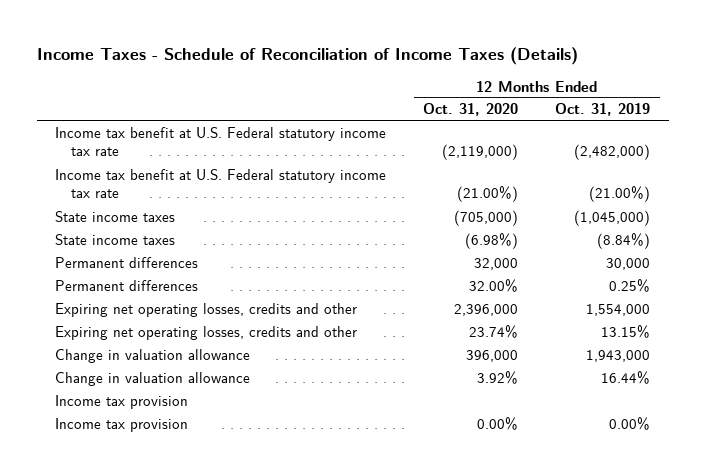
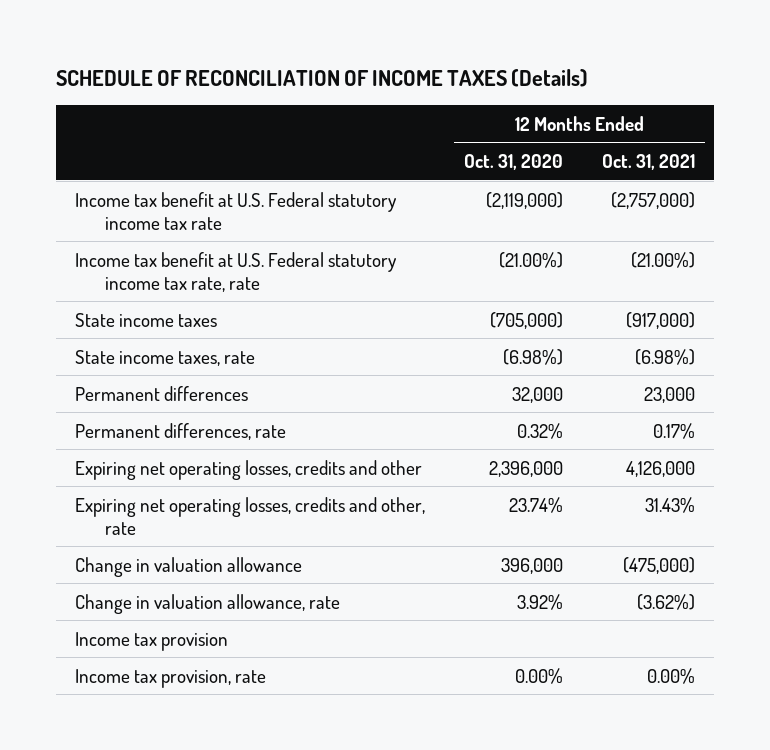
[36,47,578,66] Income Taxes - Schedule of Reconciliation of Income Taxes (Details) -> [55,68,588,87] SCHEDULE OF RECONCILIATION OF INCOME TAXES (Details)
[555,103,651,117] Oct. 31, 2019 -> none
none -> [601,153,695,170] Oct. 31, 2021
[55,168,387,199] Income tax benefit at U.S. Federal statutory income tax rate -> [75,251,398,292] Income tax benefit at U.S. Federal statutory income tax rate, rate
[55,233,176,245] State income taxes -> [75,349,256,366] State income taxes, rate
[55,279,199,291] Permanent differences -> [75,422,287,440] Permanent differences, rate
[469,278,519,292] 32.00% -> [517,422,564,439] 0.32%
[55,325,358,340] Expiring net operating losses, credits and other -> [75,496,426,535] Expiring net operating losses, credits and other, rate
[55,371,251,386] Change in valuation allowance -> [75,593,341,614] Change in valuation allowance, rate
[55,417,189,432] Income tax provision -> [75,668,267,688] Income tax provision, rate

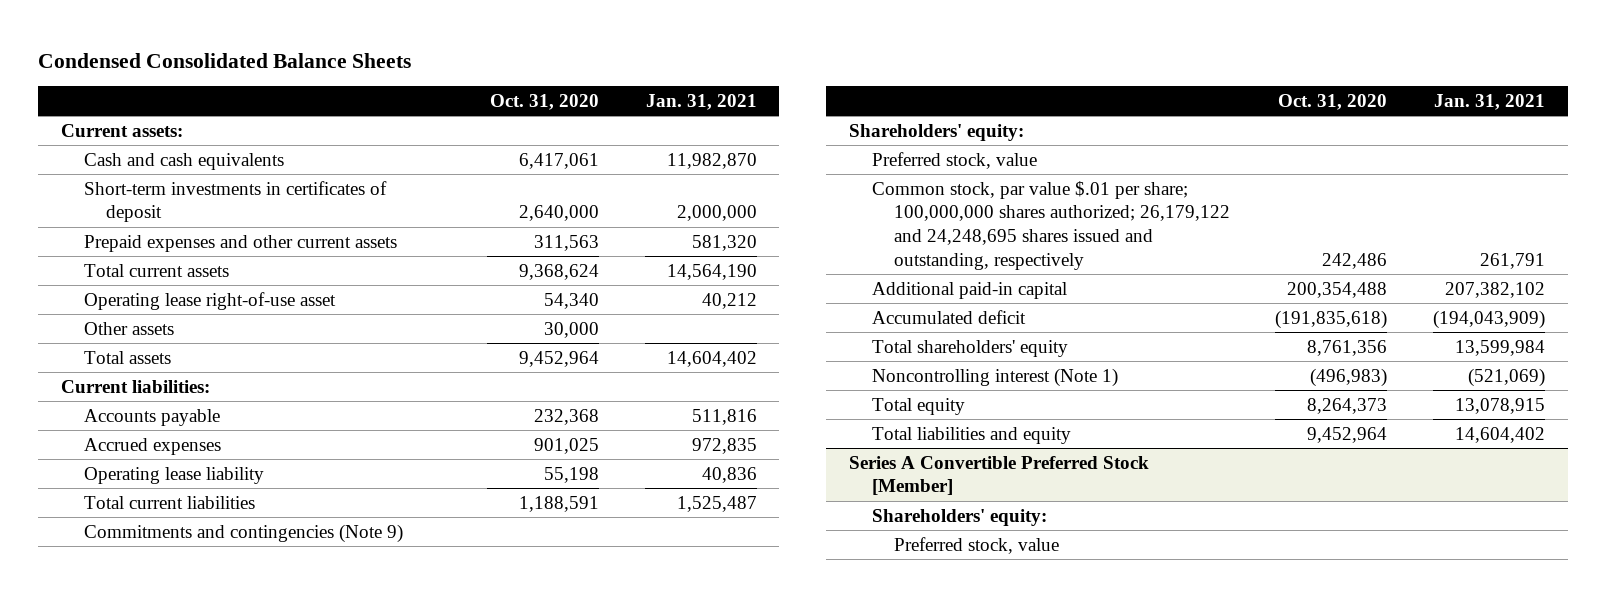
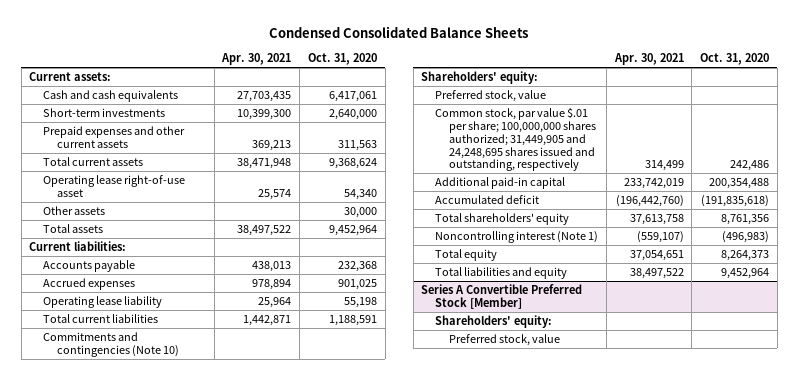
[645,93,757,110] Jan. 31, 2021 -> none
none -> [221,53,292,66] Apr. 30, 2021
[83,180,387,223] Short-term investments in certificates of deposit -> [42,107,165,117] Short-term investments
[83,523,403,543] Commitments and contingencies (Note 9) -> [42,331,179,357] Commitments and contingencies (Note 10)
[871,180,1231,270] Common stock, par value $.01 per share; 100,000,000 shares authorized; 26,179,122 and 24,248,695 shares issued and outstanding, respectively -> [435,106,596,172] Common stock, par value $.01 per share; 100,000,000 shares authorized; 31,449,905 and 24,248,695 shares issued and outstanding, respectively

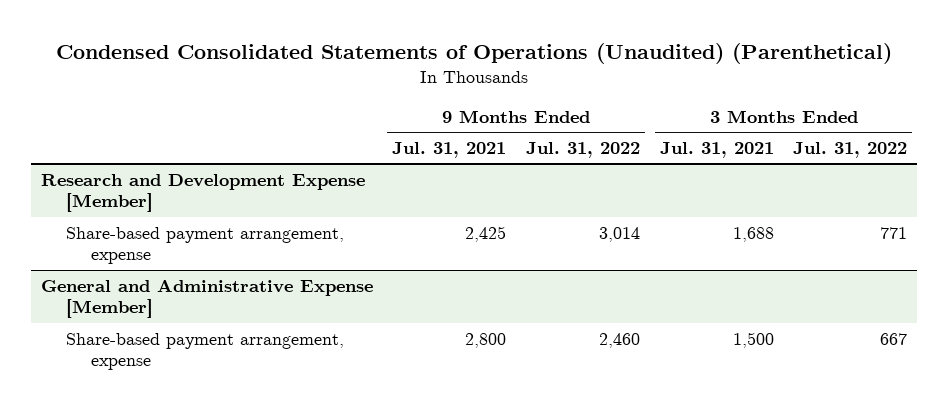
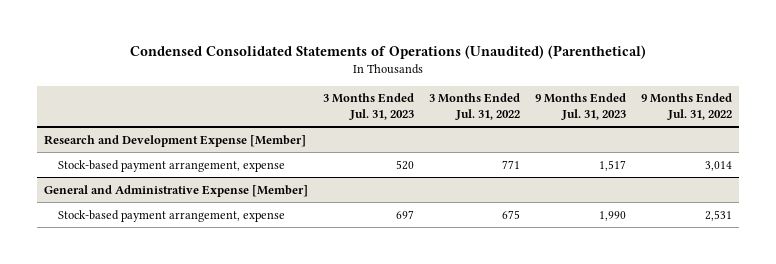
[392,142,507,159] Jul. 31, 2021 -> none
[659,142,774,159] Jul. 31, 2021 -> none
none -> [323,93,415,120] 3 Months Ended Jul. 31, 2023
none -> [535,93,627,120] 9 Months Ended Jul. 31, 2023
[66,226,345,265] Share-based payment arrangement, expense -> [57,159,285,172] Stock-based payment arrangement, expense
[66,332,345,371] Share-based payment arrangement, expense -> [57,209,285,222] Stock-based payment arrangement, expense
[599,332,641,348] 2,460 -> [704,209,732,221] 2,531
[880,332,908,345] 667 -> [502,209,521,219] 675

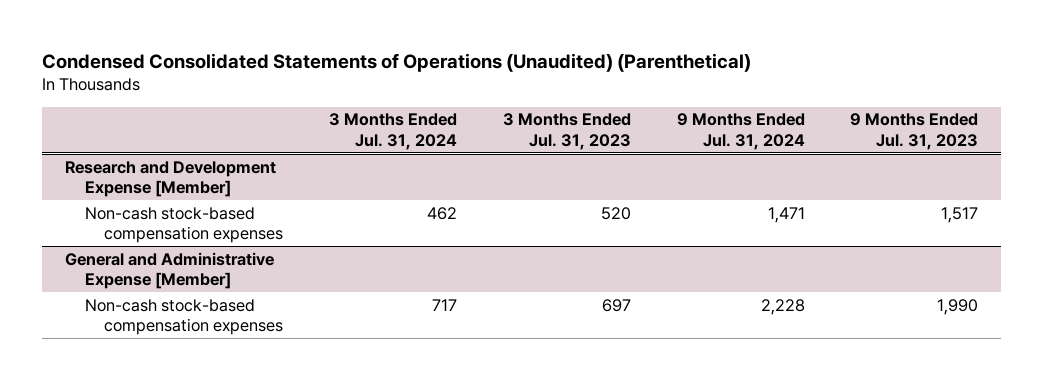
[429,93,521,120] 3 Months Ended Jul. 31, 2022 -> none
[640,93,732,120] 9 Months Ended Jul. 31, 2022 -> none
none -> [329,113,458,151] 3 Months Ended Jul. 31, 2024
none -> [676,113,805,151] 9 Months Ended Jul. 31, 2024
[57,159,285,172] Stock-based payment arrangement, expense -> [84,206,284,244] Non-cash stock-based compensation expenses
[57,209,285,222] Stock-based payment arrangement, expense -> [84,298,284,336] Non-cash stock-based compensation expenses

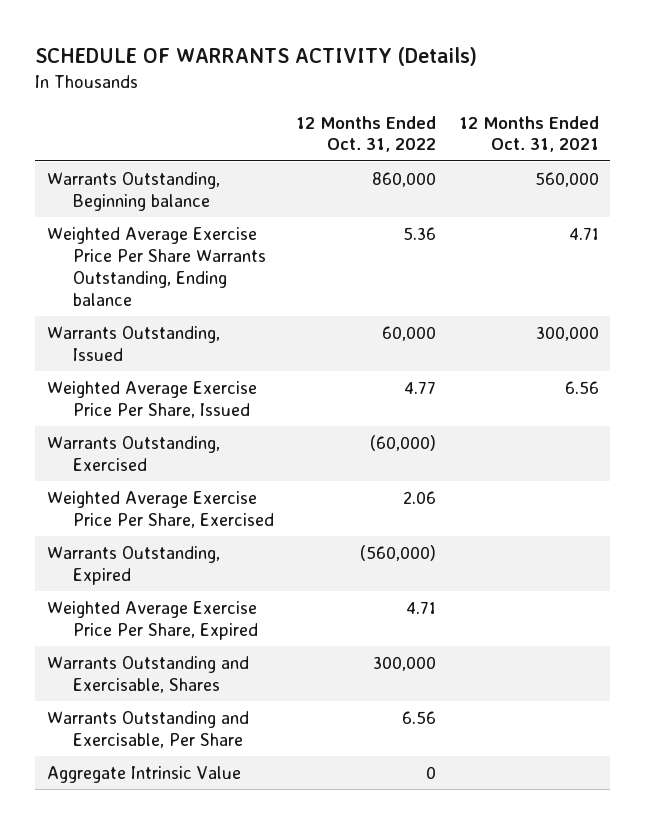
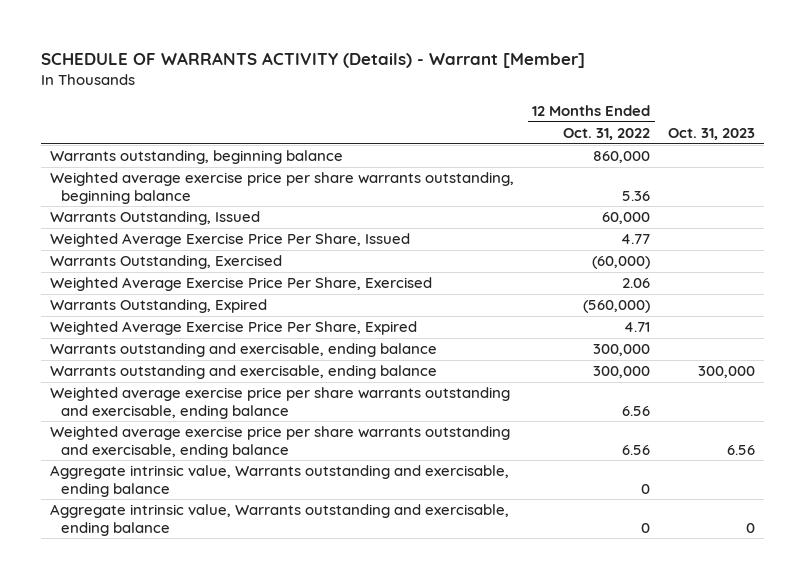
[35,47,478,67] SCHEDULE OF WARRANTS ACTIVITY (Details) -> [41,51,586,68] SCHEDULE OF WARRANTS ACTIVITY (Details) - Warrant [Member]
[459,115,600,153] 12 Months Ended Oct. 31, 2021 -> none
none -> [667,127,755,140] Oct. 31, 2023
[46,171,220,211] Warrants Outstanding, Beginning balance -> [50,150,344,165] Warrants outstanding, beginning balance
[46,226,266,306] Weighted Average Exercise Price Per Share Warrants Outstanding, Ending balance -> [50,172,515,204] Weighted average exercise price per share warrants outstanding, beginning balance
[46,655,249,693] Warrants Outstanding and Exercisable, Shares -> [50,343,438,358] Warrants outstanding and exercisable, ending balance
none -> [50,365,438,380] Warrants outstanding and exercisable, ending balance
[46,710,249,748] Warrants Outstanding and Exercisable, Per Share -> [50,387,511,419] Weighted average exercise price per share warrants outstanding and exercisable, ending balance
none -> [50,426,511,458] Weighted average exercise price per share warrants outstanding and exercisable, ending balance
[46,765,241,783] Aggregate Intrinsic Value -> [50,465,510,497] Aggregate intrinsic value, Warrants outstanding and exercisable, ending balance
none -> [50,504,510,536] Aggregate intrinsic value, Warrants outstanding and exercisable, ending balance

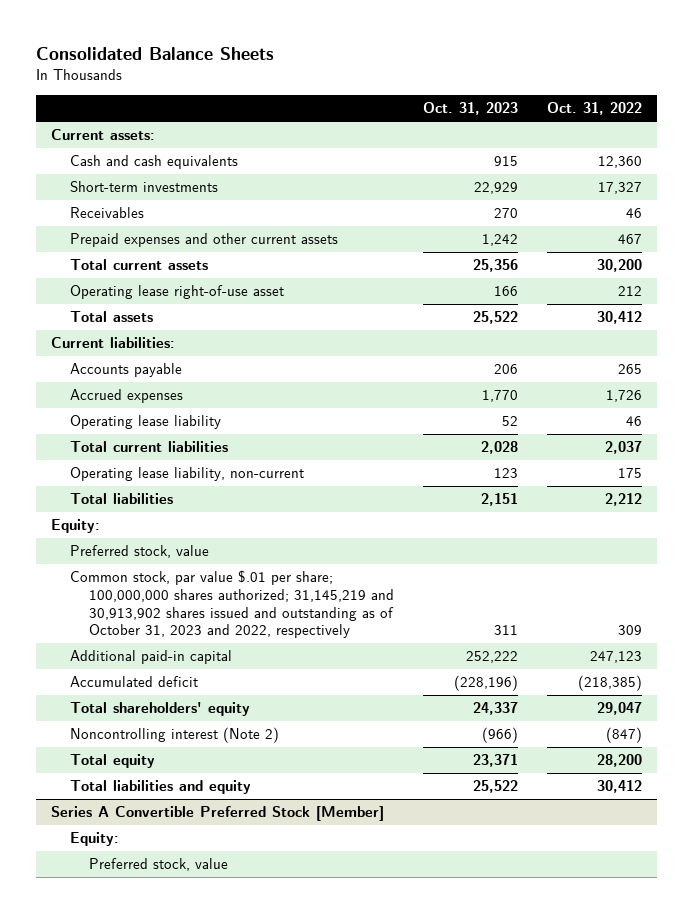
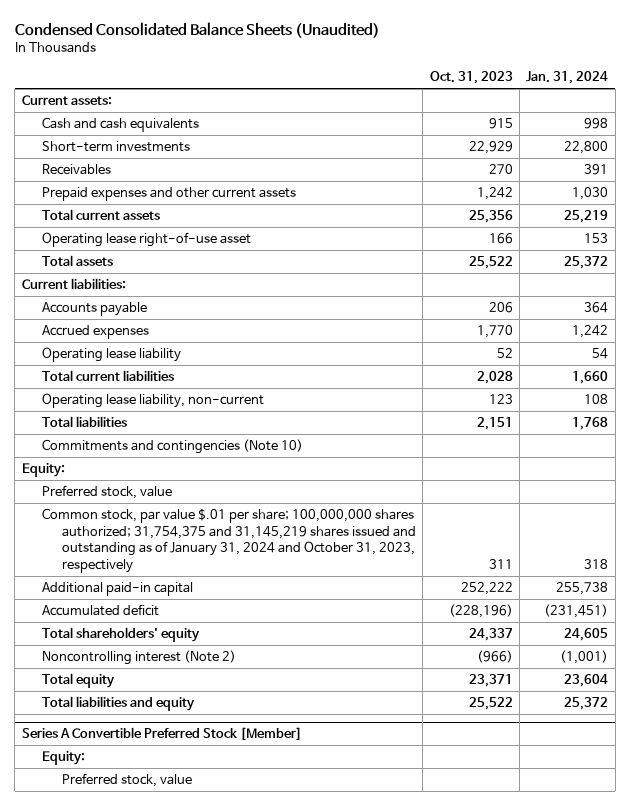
[36,46,275,60] Consolidated Balance Sheets -> [14,21,380,38] Condensed Consolidated Balance Sheets (Unaudited)
[547,102,643,116] Oct. 31, 2022 -> none
none -> [526,71,609,85] Jan. 31, 2024
none -> [41,439,303,455] Commitments and contingencies (Note 10)
[70,570,395,639] Common stock, par value $.01 per share; 100,000,000 shares authorized; 31,145,219 and 30,913,902 shares issued and outstanding as of October 31, 2023 and 2022, respectively -> [41,508,416,573] Common stock, par value $.01 per share; 100,000,000 shares authorized; 31,754,375 and 31,145,219 shares issued and outstanding as of January 31, 2024 and October 31, 2023, respectively

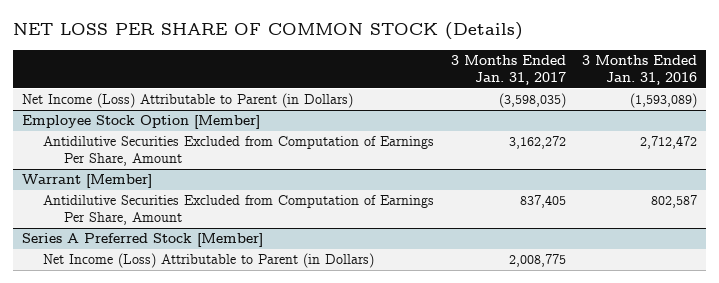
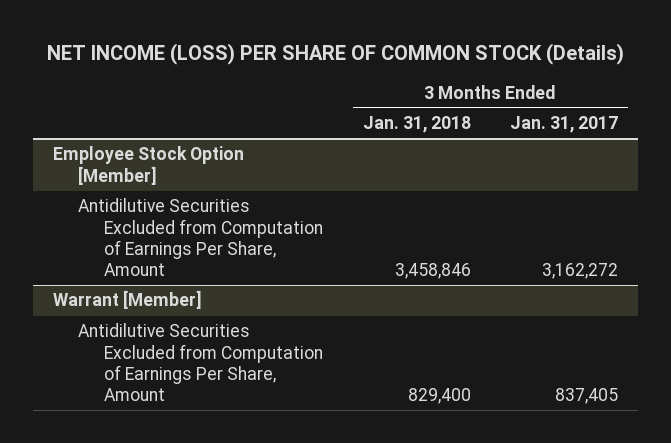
[13,22,524,41] NET LOSS PER SHARE OF COMMON STOCK (Details) -> [46,42,624,65] NET INCOME (LOSS) PER SHARE OF COMMON STOCK (Details)
[582,54,698,86] 3 Months Ended Jan. 31, 2016 -> none
none -> [362,116,471,134] Jan. 31, 2018
[21,93,353,109] Net Income (Loss) Attributable to Parent (in Dollars) -> none
[21,233,263,248] Series A Preferred Stock [Member] -> none
[43,253,375,269] Net Income (Loss) Attributable to Parent (in Dollars) -> none

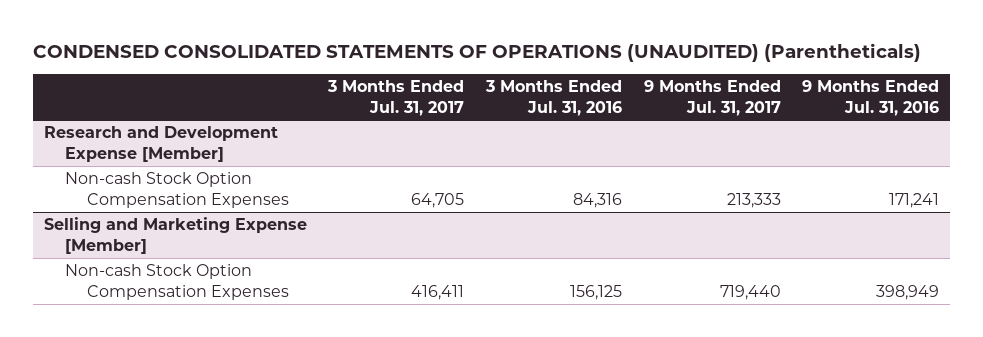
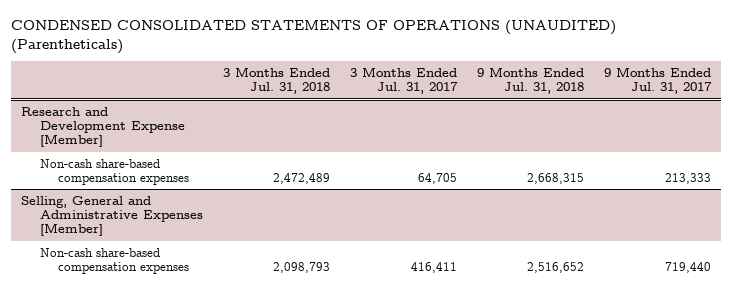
[484,80,622,116] 3 Months Ended Jul. 31, 2016 -> none
[802,80,940,116] 9 Months Ended Jul. 31, 2016 -> none
none -> [222,67,330,95] 3 Months Ended Jul. 31, 2018
none -> [476,67,584,95] 9 Months Ended Jul. 31, 2018
[43,217,307,254] Selling and Marketing Expense [Member] -> none
[65,172,289,208] Non-cash Stock Option Compensation Expenses -> [39,158,190,186] Non-cash share-based compensation expenses
none -> [20,195,203,237] Selling, General and Administrative Expenses [Member]
[65,264,289,300] Non-cash Stock Option Compensation Expenses -> [39,247,190,275] Non-cash share-based compensation expenses

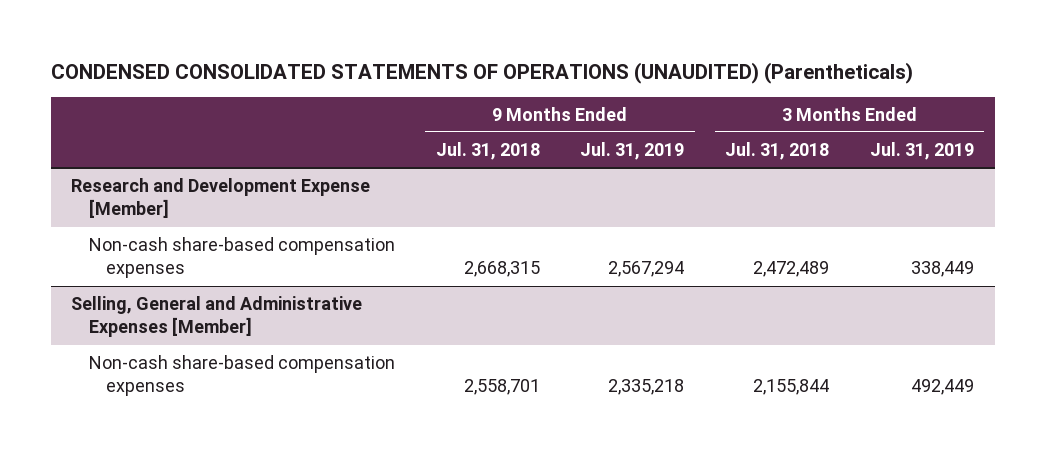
[349,67,458,95] 3 Months Ended Jul. 31, 2017 -> none
[604,67,713,95] 9 Months Ended Jul. 31, 2017 -> none
none -> [580,142,685,161] Jul. 31, 2019
none -> [870,142,975,161] Jul. 31, 2019
[272,262,330,274] 2,098,793 -> [753,379,830,396] 2,155,844
[526,262,584,274] 2,516,652 -> [463,379,540,396] 2,558,701

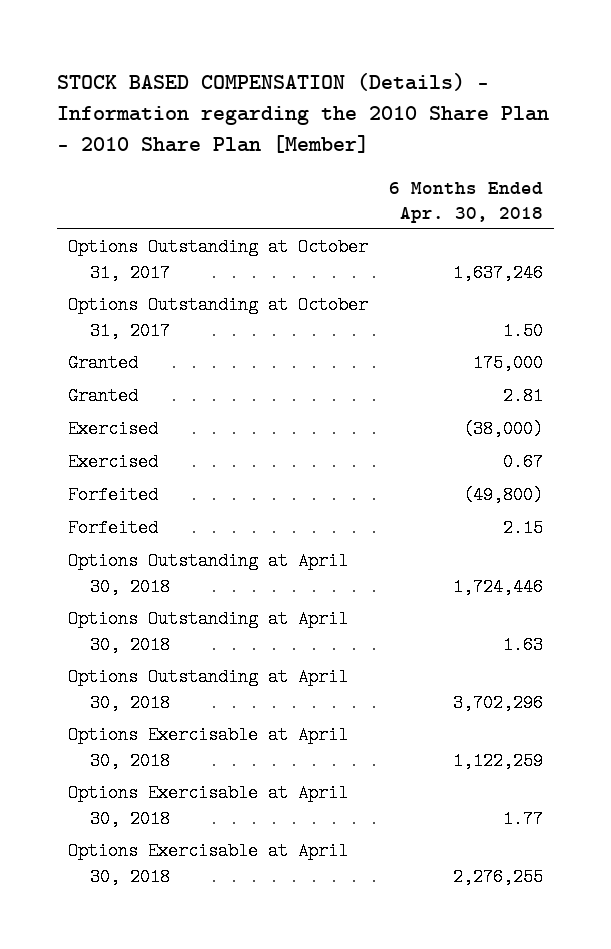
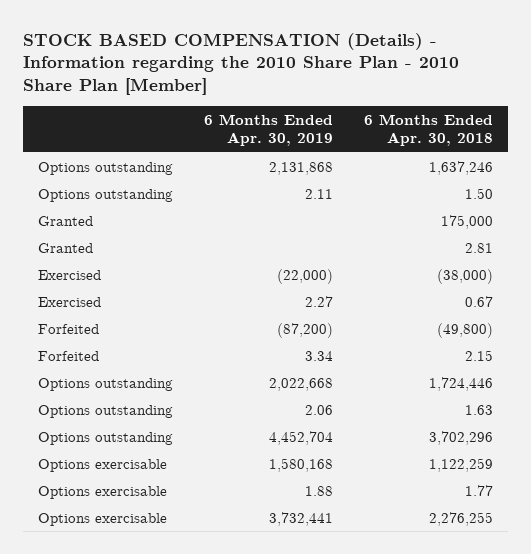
none -> [203,113,333,146] 6 Months Ended Apr. 30, 2019
[67,238,368,282] Options Outstanding at October 31, 2017 -> [38,161,174,175] Options outstanding
[67,296,368,340] Options Outstanding at October 31, 2017 -> [38,188,174,202] Options outstanding
[67,552,348,596] Options Outstanding at April 30, 2018 -> [38,377,174,391] Options outstanding
[67,610,348,654] Options Outstanding at April 30, 2018 -> [38,404,174,418] Options outstanding
[67,668,348,712] Options Outstanding at April 30, 2018 -> [38,431,174,445] Options outstanding
[67,726,348,770] Options Exercisable at April 30, 2018 -> [38,458,168,472] Options exercisable
[67,784,348,828] Options Exercisable at April 30, 2018 -> [38,485,168,499] Options exercisable
[67,842,348,886] Options Exercisable at April 30, 2018 -> [38,512,168,526] Options exercisable

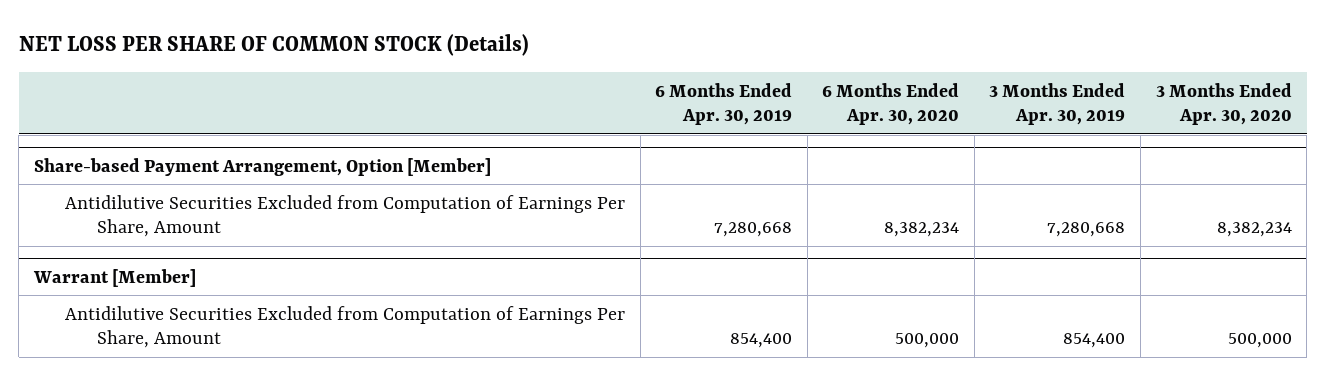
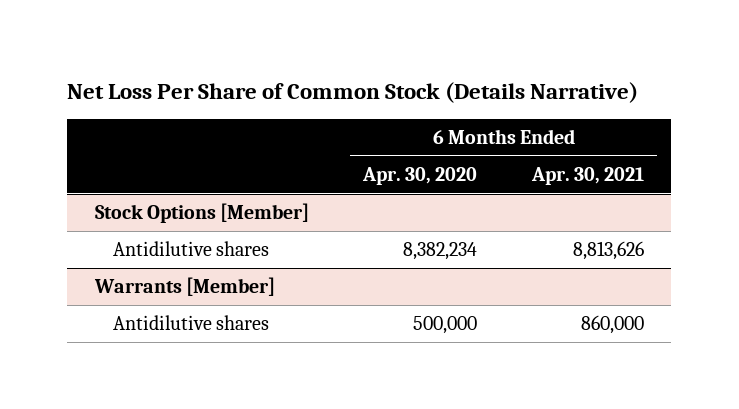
[18,34,529,57] NET LOSS PER SHARE OF COMMON STOCK (Details) -> [67,81,639,103] Net Loss Per Share of Common Stock (Details Narrative)
[655,82,793,125] 6 Months Ended Apr. 30, 2019 -> none
[989,82,1126,125] 3 Months Ended Apr. 30, 2019 -> none
[1155,82,1292,125] 3 Months Ended Apr. 30, 2020 -> none
none -> [530,167,644,186] Apr. 30, 2021
[33,157,491,176] Share-based Payment Arrangement, Option [Member] -> [94,203,309,224] Stock Options [Member]
[65,194,626,237] Antidilutive Securities Excluded from Computation of Earnings Per Share, Amount -> [112,241,269,257] Antidilutive shares
[32,268,196,287] Warrant [Member] -> [93,277,275,297] Warrants [Member]
[65,305,626,348] Antidilutive Securities Excluded from Computation of Earnings Per Share, Amount -> [112,315,269,331] Antidilutive shares

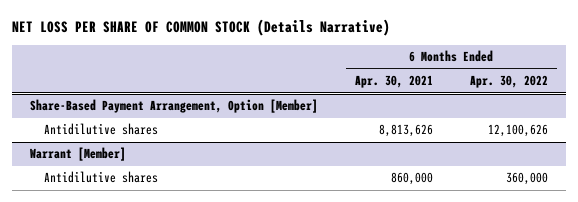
[67,81,639,103] Net Loss Per Share of Common Stock (Details Narrative) -> [11,18,390,36] NET LOSS PER SHARE OF COMMON STOCK (Details Narrative)
[362,167,478,186] Apr. 30, 2020 -> none
none -> [469,75,548,89] Apr. 30, 2022
[94,203,309,224] Stock Options [Member] -> [30,99,319,114] Share-Based Payment Arrangement, Option [Member]
[93,277,275,297] Warrants [Member] -> [30,147,127,162] Warrant [Member]

